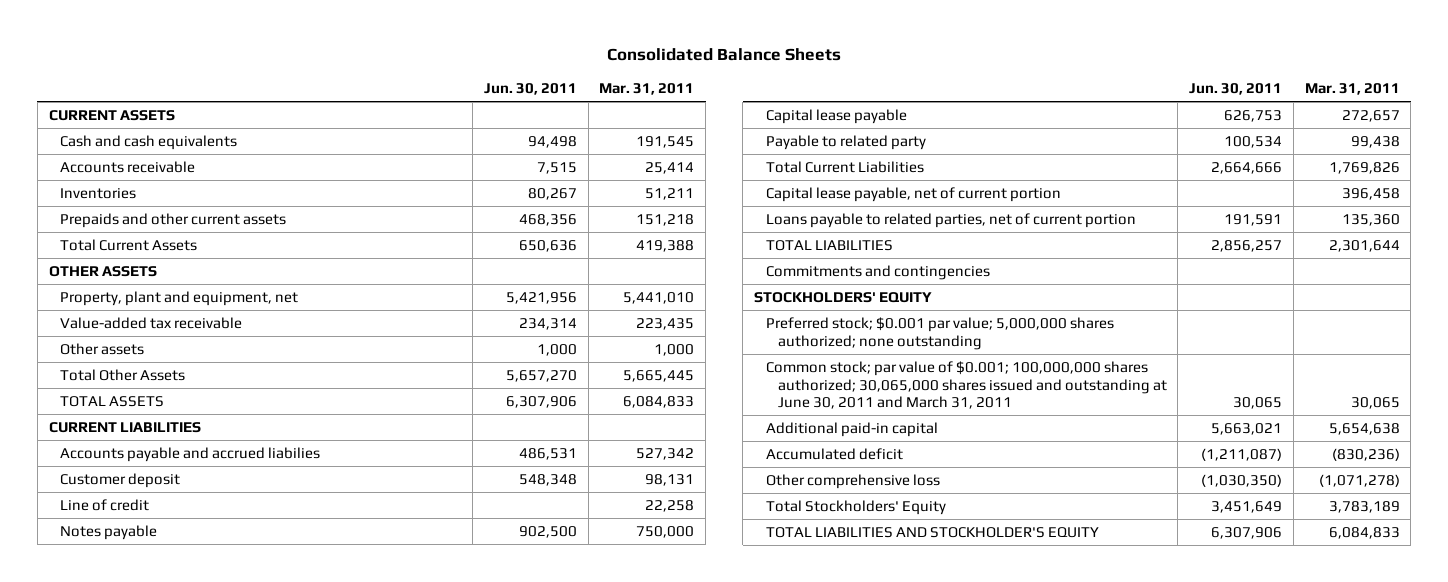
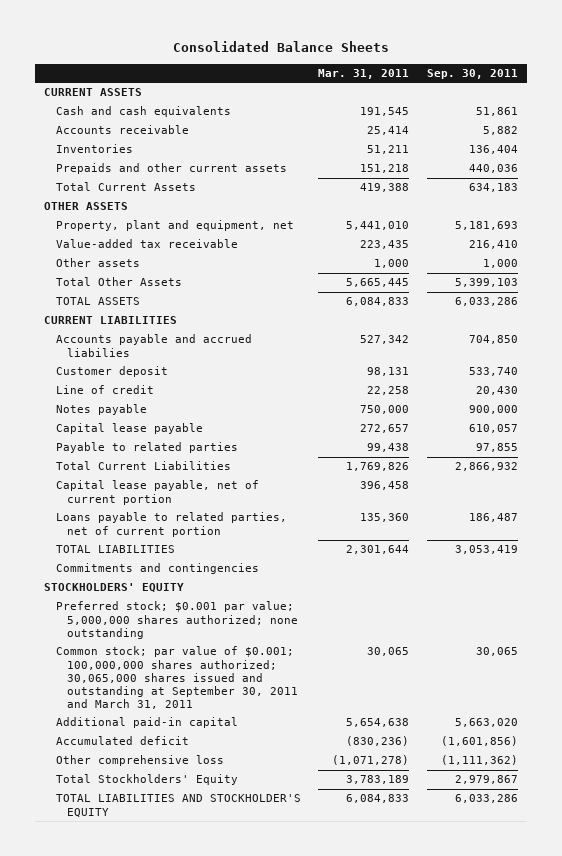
[483,83,577,96] Jun. 30, 2011 -> none
none -> [427,68,519,79] Sep. 30, 2011
[765,134,926,150] Payable to related party -> [55,442,238,454] Payable to related parties
[765,360,1167,410] Common stock; par value of $0.001; 100,000,000 shares authorized; 30,065,000 shares issued and outstanding at June 30, 2011 and March 31, 2011 -> [55,646,299,710] Common stock; par value of $0.001; 100,000,000 shares authorized; 30,065,000 shares issued and outstanding at September 30, 2011 and March 31, 2011

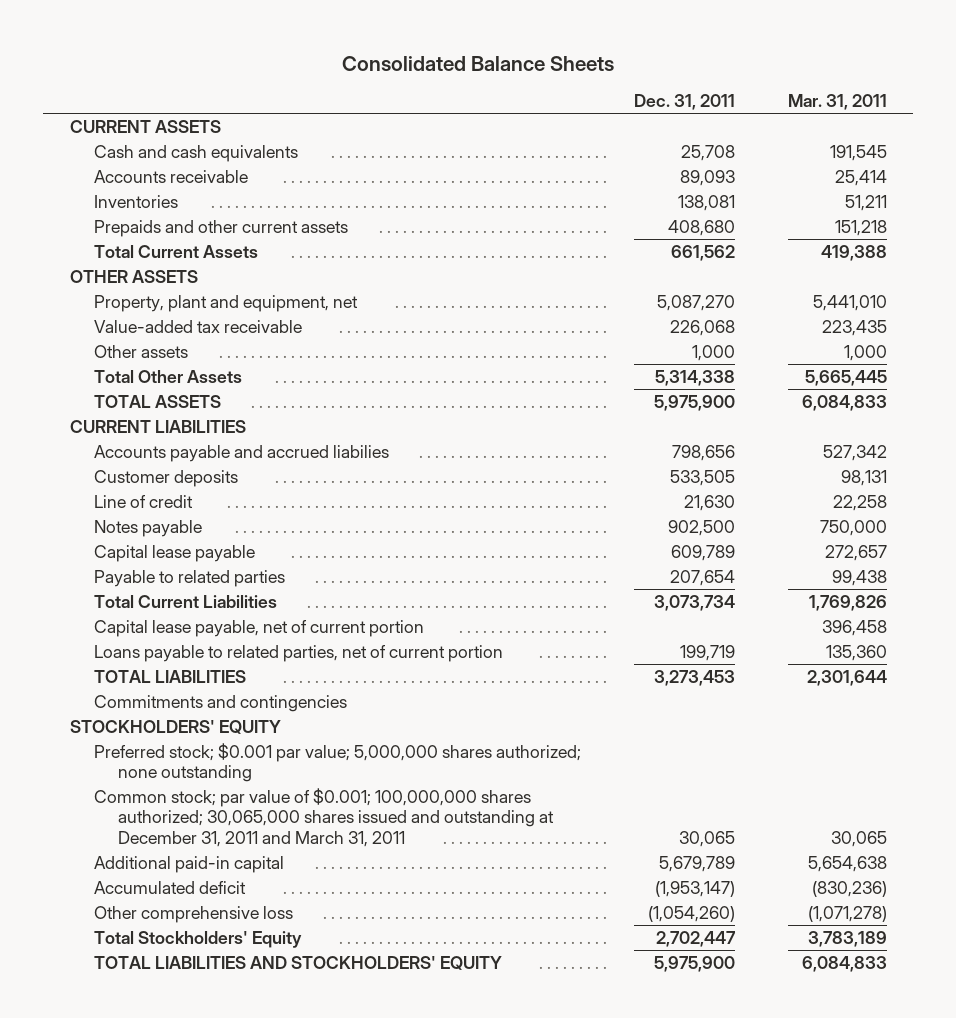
[427,68,519,79] Sep. 30, 2011 -> none
none -> [633,94,735,111] Dec. 31, 2011
[55,366,168,378] Customer deposit -> [94,469,239,487] Customer deposits
[55,646,299,710] Common stock; par value of $0.001; 100,000,000 shares authorized; 30,065,000 shares issued and outstanding at September 30, 2011 and March 31, 2011 -> [94,787,555,847] Common stock; par value of $0.001; 100,000,000 shares authorized; 30,065,000 shares issued and outstanding at December 31, 2011 and March 31, 2011
[55,794,301,817] TOTAL LIABILITIES AND STOCKHOLDER'S EQUITY -> [94,955,503,970] TOTAL LIABILITIES AND STOCKHOLDERS' EQUITY

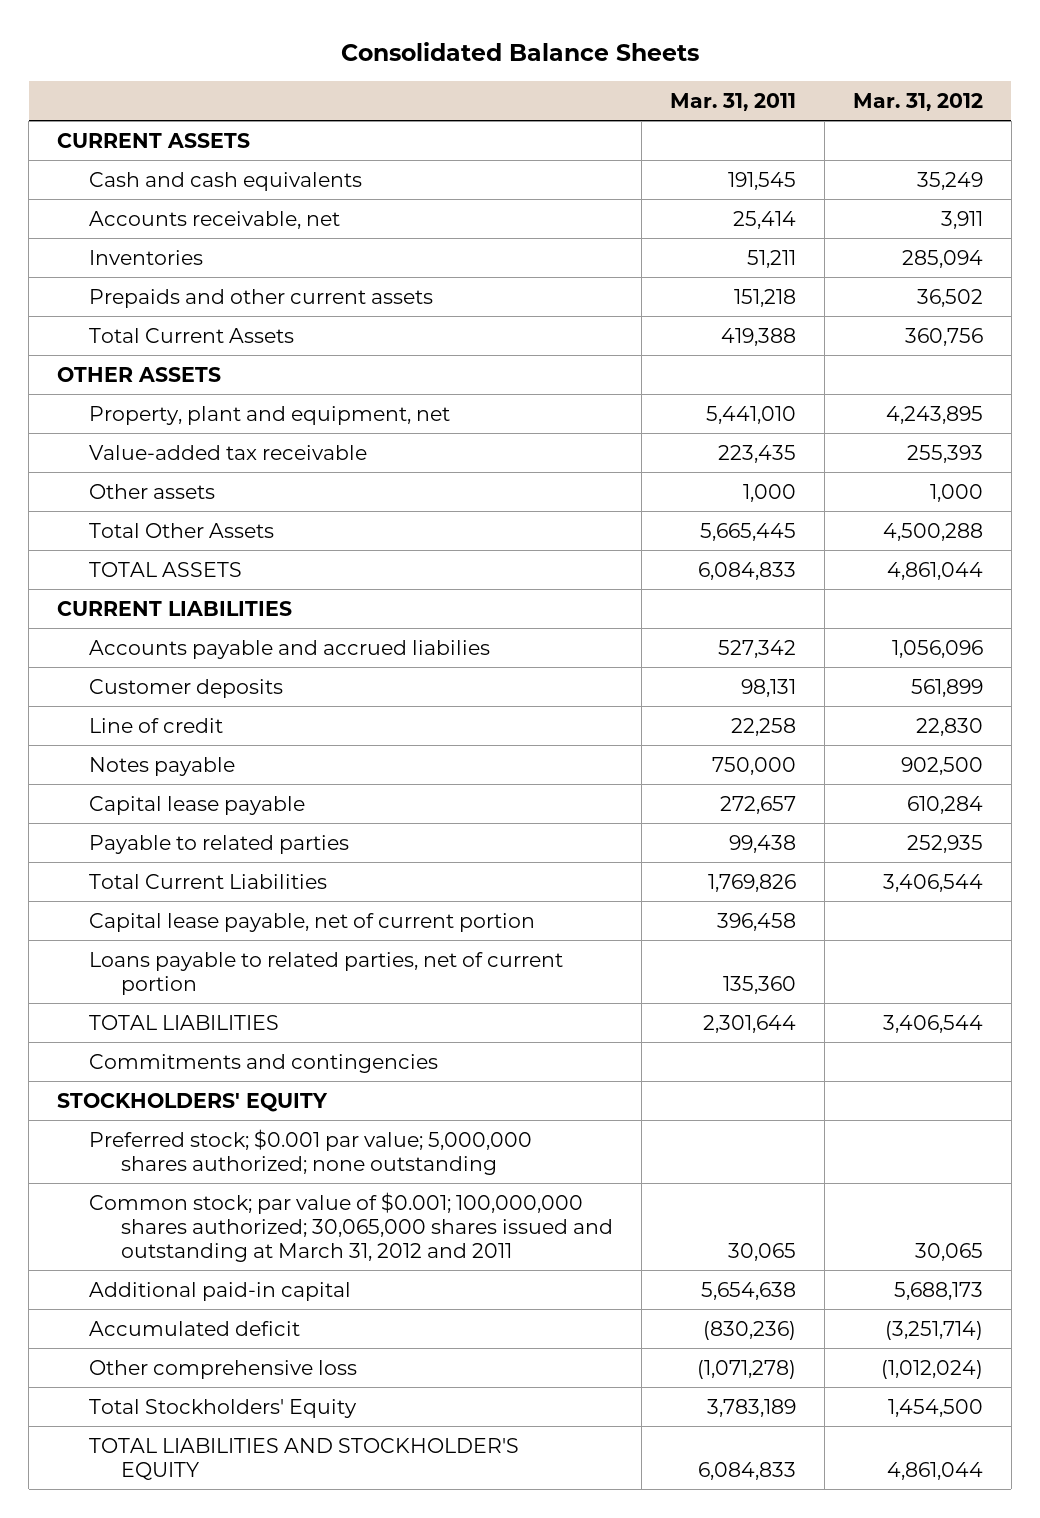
[633,94,735,111] Dec. 31, 2011 -> none
none -> [852,92,983,111] Mar. 31, 2012
[94,169,249,183] Accounts receivable -> [89,210,341,229] Accounts receivable, net
[94,787,555,847] Common stock; par value of $0.001; 100,000,000 shares authorized; 30,065,000 shares issued and outstanding at December 31, 2011 and March 31, 2011 -> [89,1191,613,1262] Common stock; par value of $0.001; 100,000,000 shares authorized; 30,065,000 shares issued and outstanding at March 31, 2012 and 2011
[94,955,503,970] TOTAL LIABILITIES AND STOCKHOLDERS' EQUITY -> [89,1437,520,1480] TOTAL LIABILITIES AND STOCKHOLDER'S EQUITY

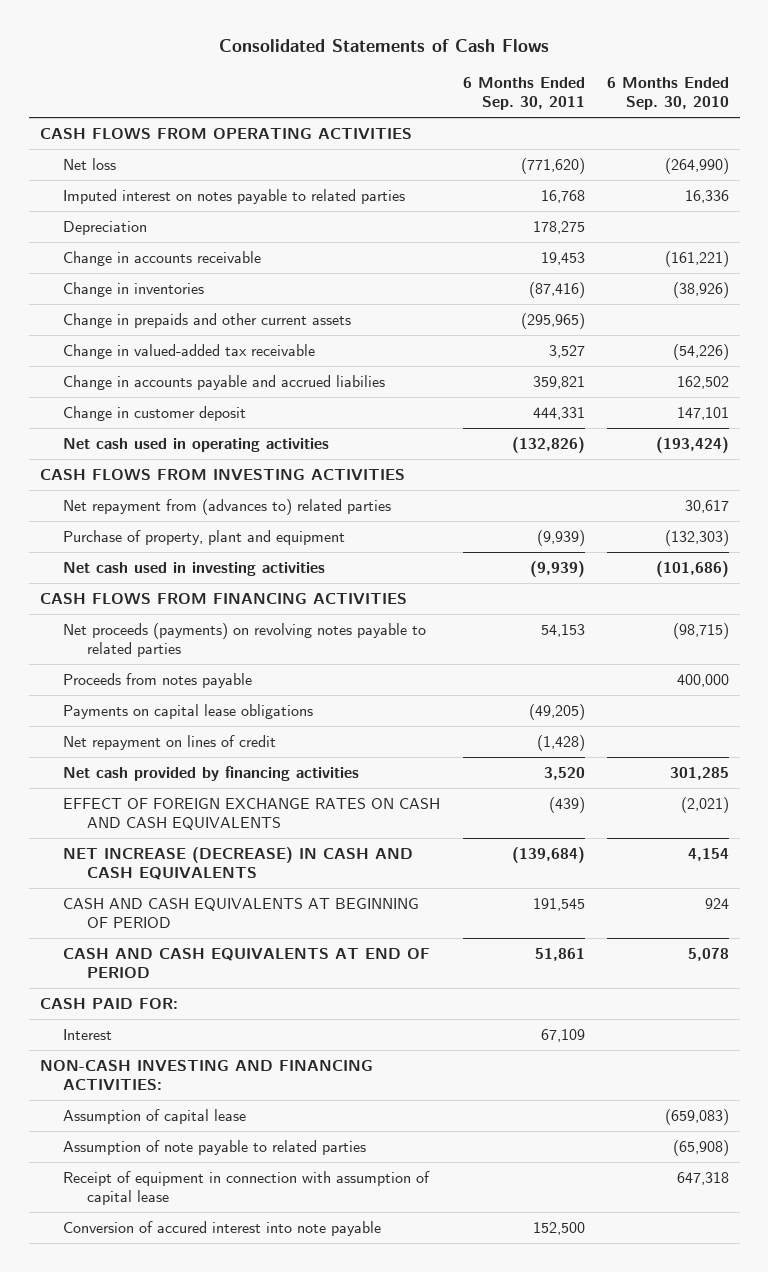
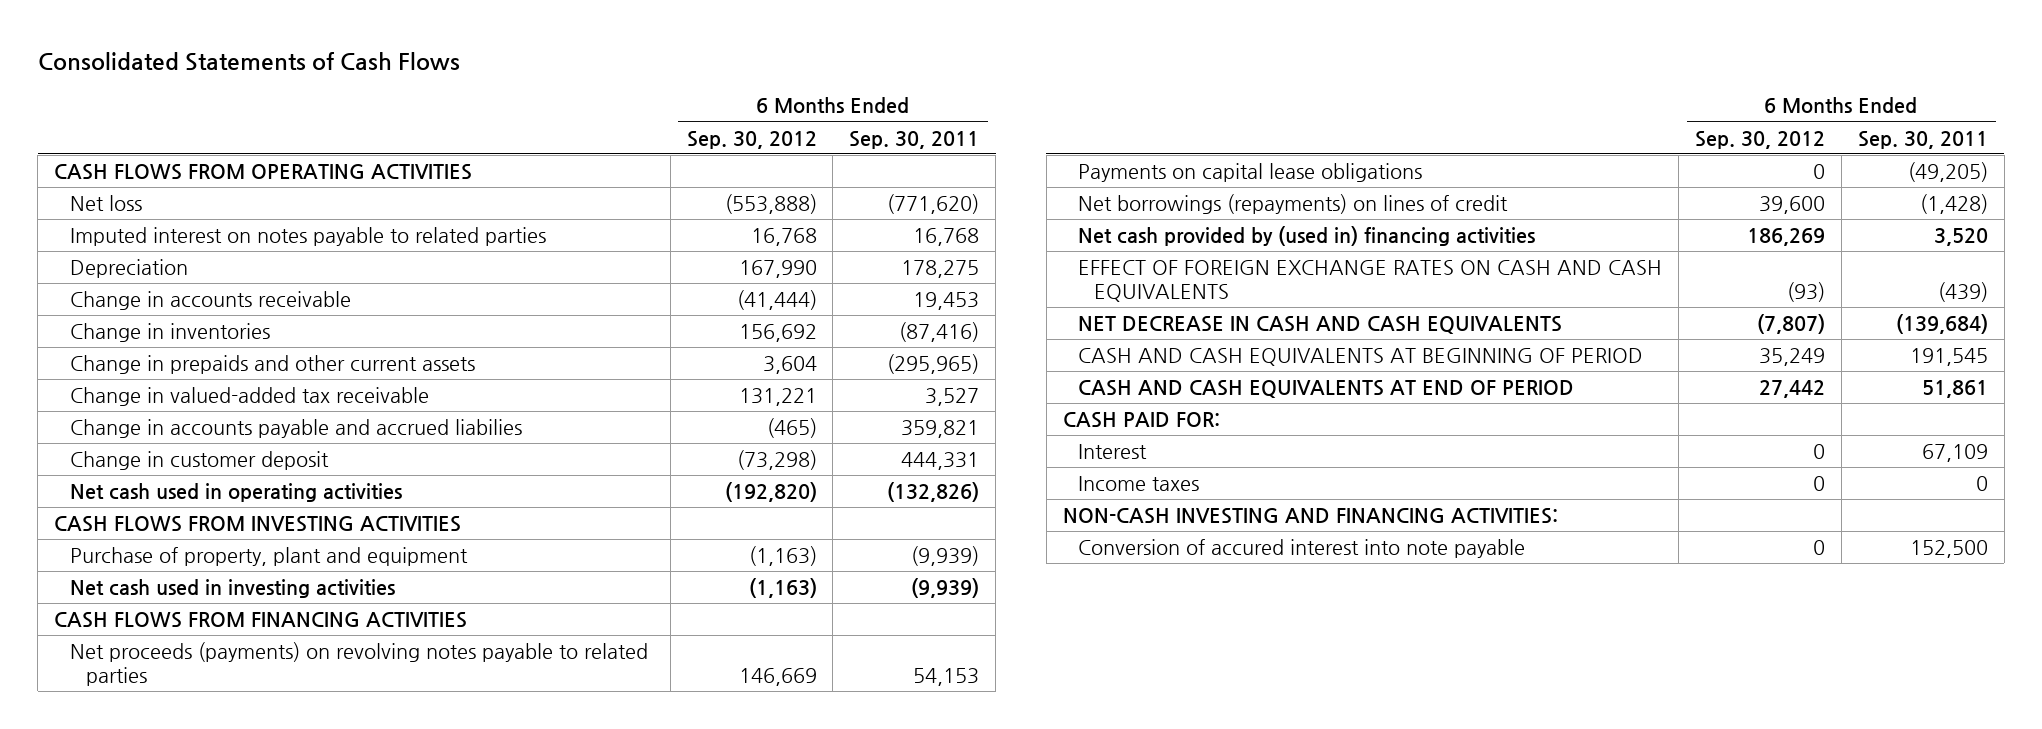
[606,77,729,111] 6 Months Ended Sep. 30, 2010 -> none
none -> [686,130,817,149] Sep. 30, 2012
[63,498,392,515] Net repayment from (advances to) related parties -> none
[63,672,253,688] Proceeds from notes payable -> none
[63,734,277,750] Net repayment on lines of credit -> [1078,194,1509,215] Net borrowings (repayments) on lines of credit
[63,765,360,781] Net cash provided by financing activities -> [1078,226,1536,247] Net cash provided by (used in) financing activities
[63,846,414,880] NET INCREASE (DECREASE) IN CASH AND CASH EQUIVALENTS -> [1078,316,1563,335] NET DECREASE IN CASH AND CASH EQUIVALENTS
none -> [1078,476,1200,492] Income taxes
[63,1108,247,1124] Assumption of capital lease -> none
[63,1139,367,1155] Assumption of note payable to related parties -> none
[63,1170,431,1205] Receipt of equipment in connection with assumption of capital lease -> none

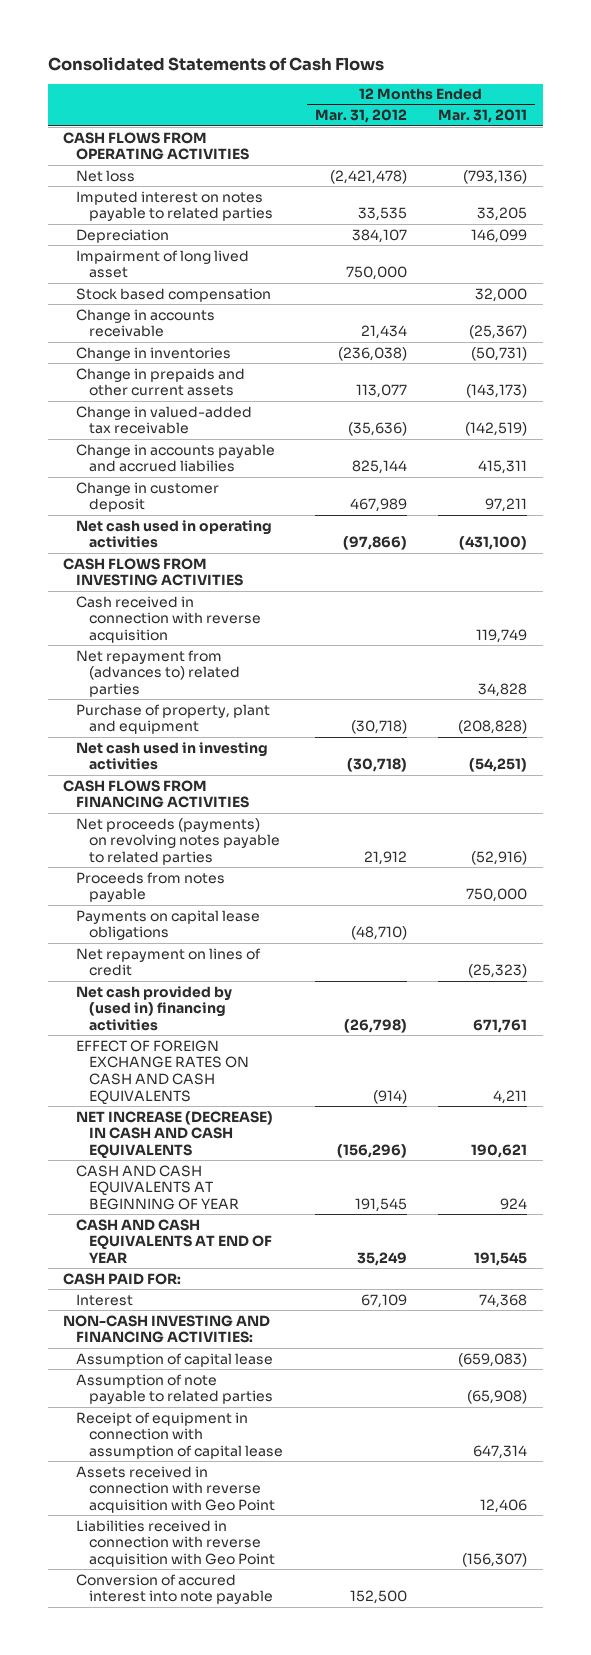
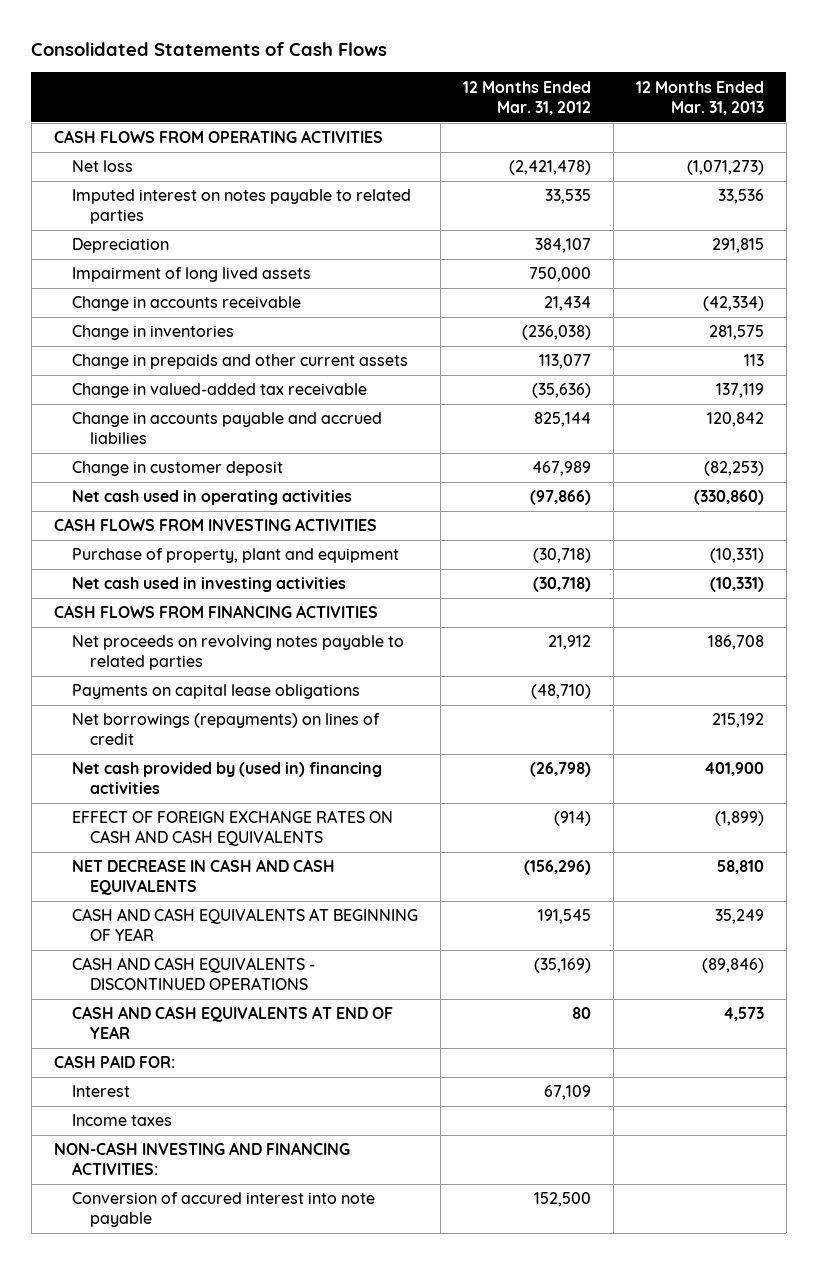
[438,109,528,124] Mar. 31, 2011 -> none
none -> [635,80,764,115] 12 Months Ended Mar. 31, 2013
[76,287,272,302] Stock based compensation -> none
[76,249,250,279] Impairment of long lived asset -> [72,267,312,283] Impairment of long lived assets
[76,595,261,644] Cash received in connection with reverse acquisition -> none
[76,649,240,698] Net repayment from (advances to) related parties -> none
[76,871,226,903] Proceeds from notes payable -> none
[76,817,280,866] Net proceeds (payments) on revolving notes payable to related parties -> [72,635,405,671] Net proceeds on revolving notes payable to related parties
[76,947,262,977] Net repayment on lines of credit -> [72,713,381,746] Net borrowings (repayments) on lines of credit
[76,1110,274,1160] NET INCREASE (DECREASE) IN CASH AND CASH EQUIVALENTS -> [72,859,336,896] NET DECREASE IN CASH AND CASH EQUIVALENTS
none -> [72,957,316,991] CASH AND CASH EQUIVALENTS - DISCONTINUED OPERATIONS
[356,1252,407,1267] 35,249 -> [571,1007,591,1020] 80
none -> [72,1114,173,1127] Income taxes
[76,1352,274,1367] Assumption of capital lease -> none
[76,1373,273,1405] Assumption of note payable to related parties -> none
[76,1411,283,1460] Receipt of equipment in connection with assumption of capital lease -> none
[76,1465,275,1514] Assets received in connection with reverse acquisition with Geo Point -> none
[76,1519,275,1568] Liabilities received in connection with reverse acquisition with Geo Point -> none

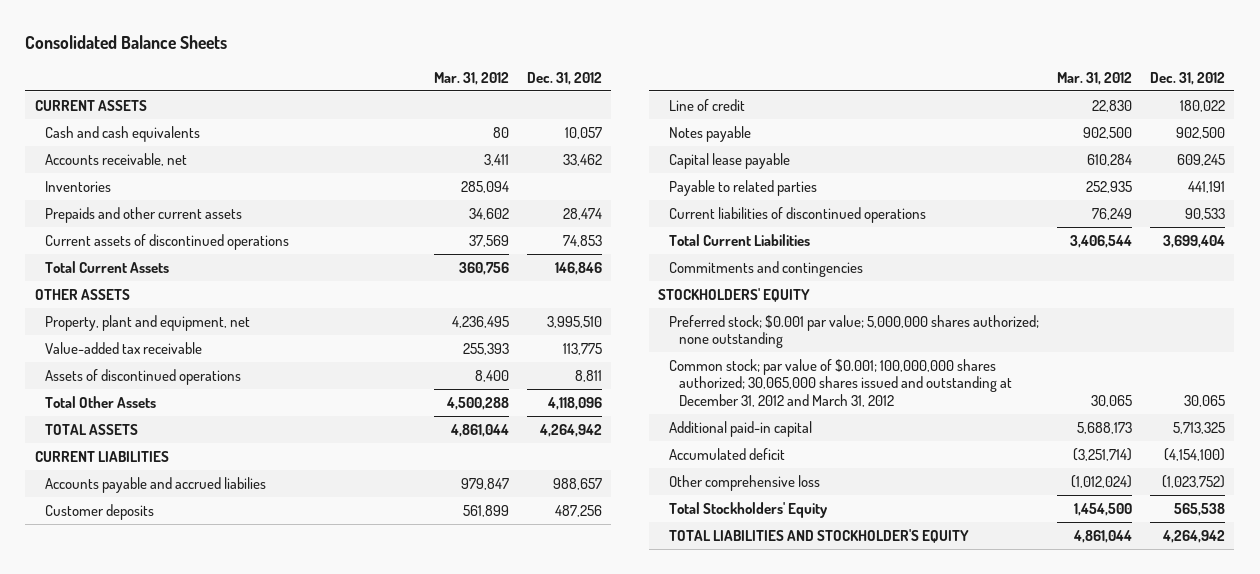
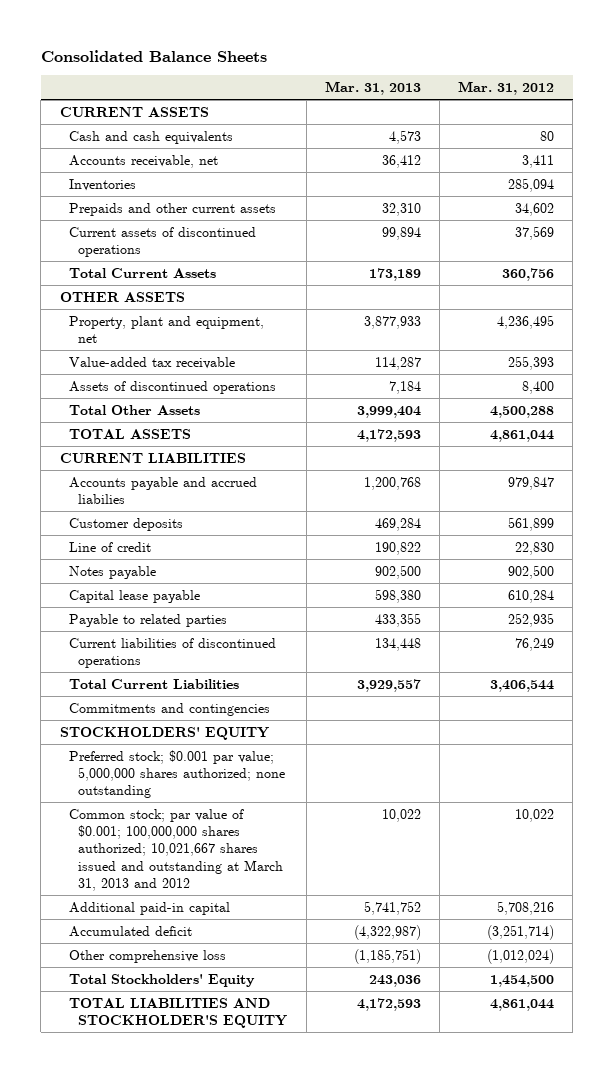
[526,71,602,85] Dec. 31, 2012 -> none
none -> [324,80,421,95] Mar. 31, 2013
[668,358,1013,407] Common stock; par value of $0.001; 100,000,000 shares authorized; 30,065,000 shares issued and outstanding at December 31, 2012 and March 31, 2012 -> [69,808,284,891] Common stock; par value of $0.001; 100,000,000 shares authorized; 10,021,667 shares issued and outstanding at March 31, 2013 and 2012
[1090,394,1132,407] 30,065 -> [515,808,555,822] 10,022
[1076,421,1132,434] 5,688,173 -> [497,900,555,915] 5,708,216

